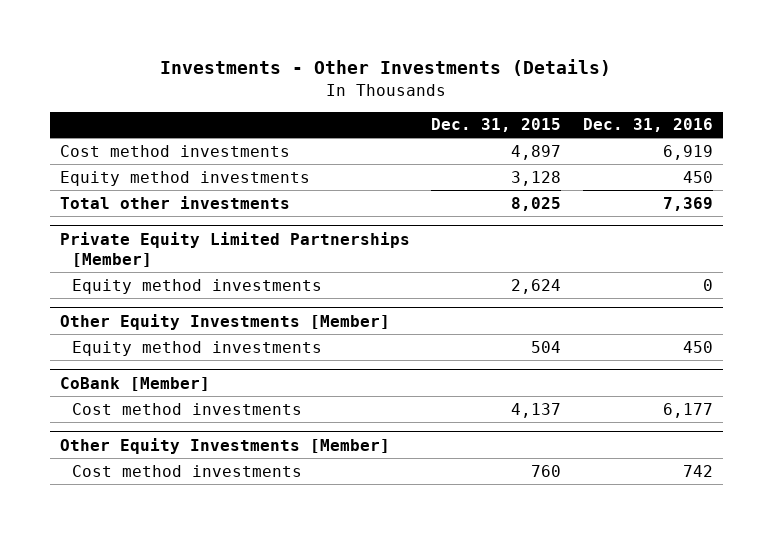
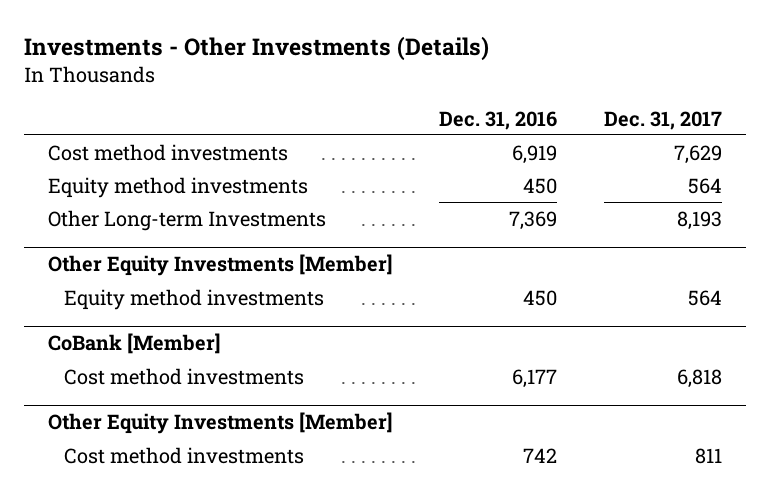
[431,118,562,133] Dec. 31, 2015 -> none
none -> [604,110,723,130] Dec. 31, 2017
[60,231,411,267] Private Equity Limited Partnerships [Member] -> none
[72,278,323,294] Equity method investments -> none
[60,195,291,209] Total other investments -> [47,209,326,231] Other Long-term Investments

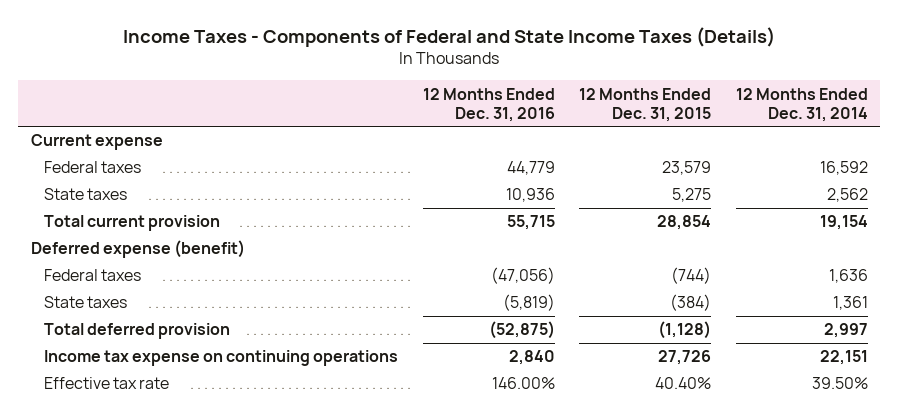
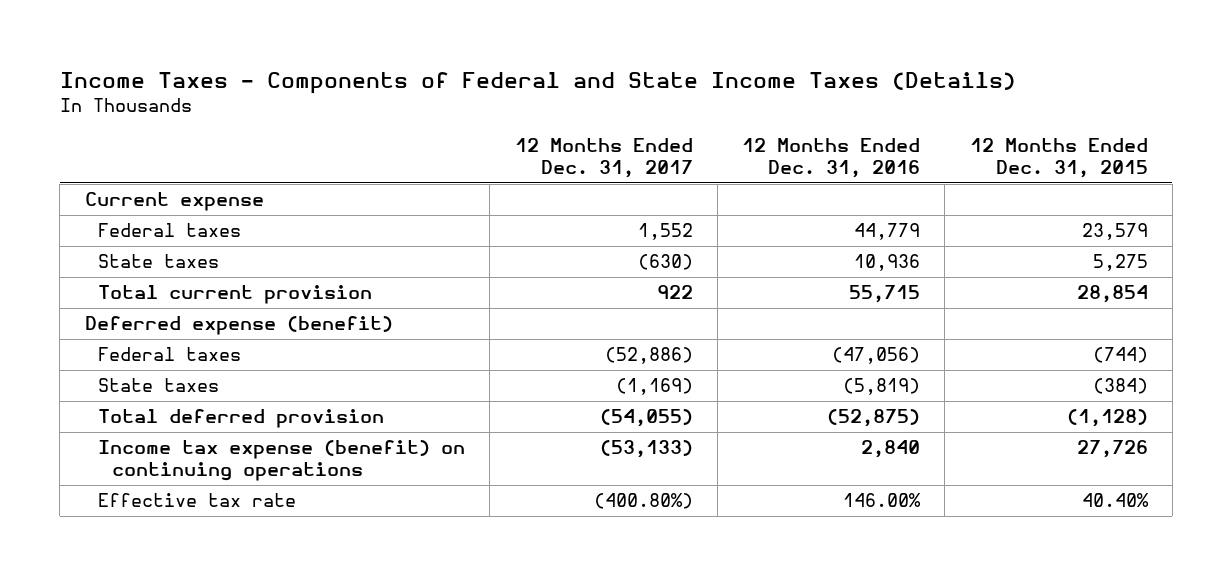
[735,87,868,122] 12 Months Ended Dec. 31, 2014 -> none
none -> [514,137,693,179] 12 Months Ended Dec. 31, 2017
[44,350,399,367] Income tax expense on continuing operations -> [98,440,466,482] Income tax expense (benefit) on continuing operations

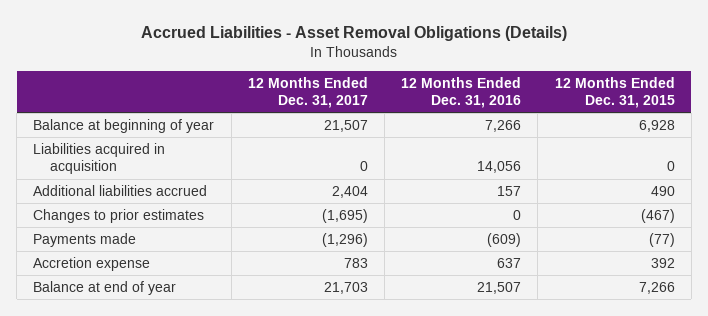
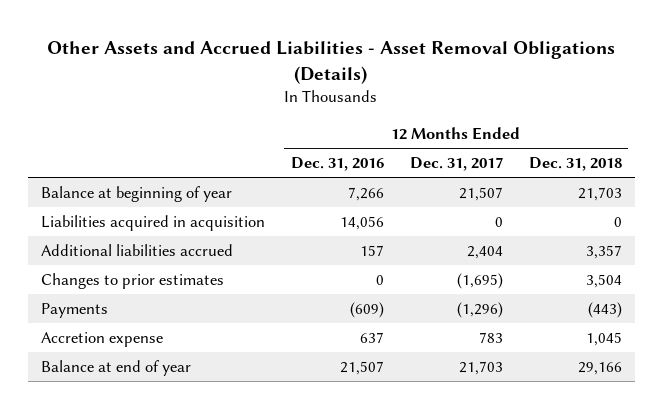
[141,26,568,42] Accrued Liabilities - Asset Removal Obligations (Details) -> [47,41,616,84] Other Assets and Accrued Liabilities - Asset Removal Obligations (Details)
[554,76,675,108] 12 Months Ended Dec. 31, 2015 -> none
none -> [528,157,622,172] Dec. 31, 2018
[33,232,137,247] Payments made -> [41,302,109,318] Payments

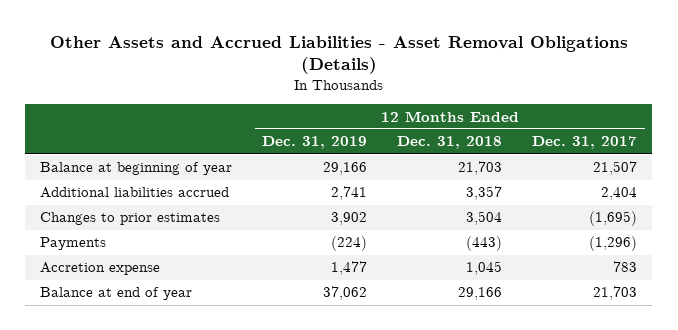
[290,157,384,172] Dec. 31, 2016 -> none
none -> [262,136,368,150] Dec. 31, 2019
[41,214,266,231] Liabilities acquired in acquisition -> none

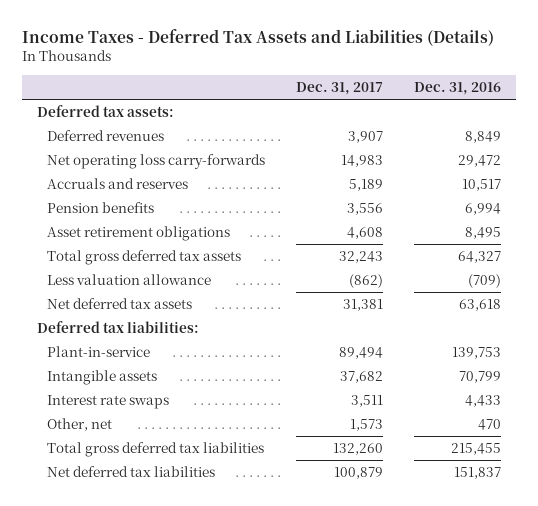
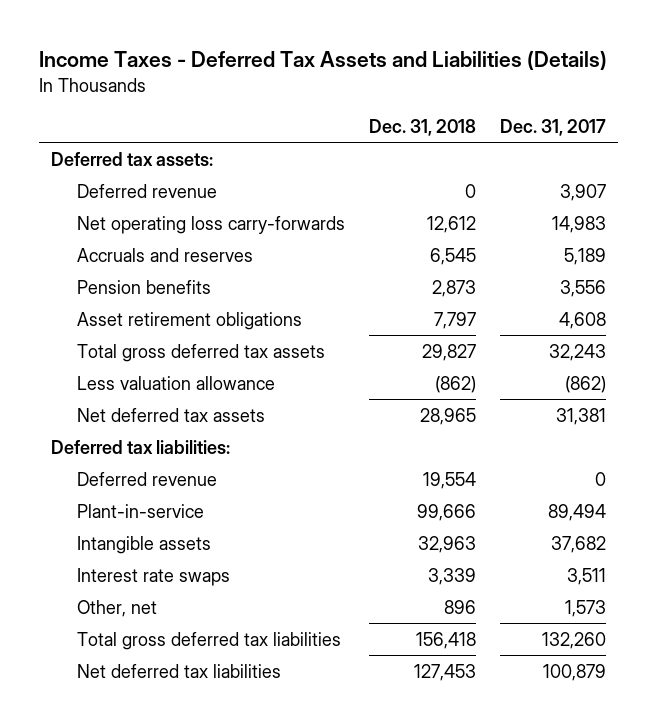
[413,81,501,95] Dec. 31, 2016 -> none
none -> [368,118,476,136] Dec. 31, 2018
[47,130,165,142] Deferred revenues -> [76,183,217,198] Deferred revenue
none -> [76,471,217,486] Deferred revenue

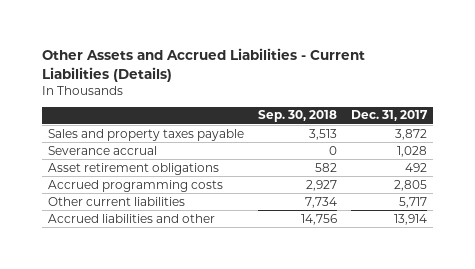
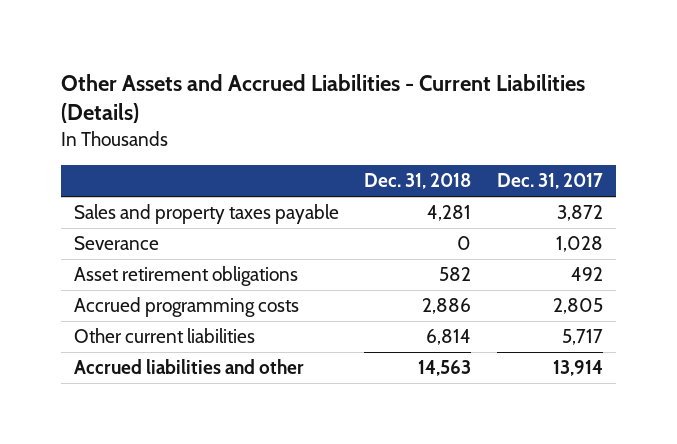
[258,110,338,123] Sep. 30, 2018 -> none
none -> [364,173,472,190] Dec. 31, 2018
[48,145,158,155] Severance accrual -> [73,236,159,251] Severance

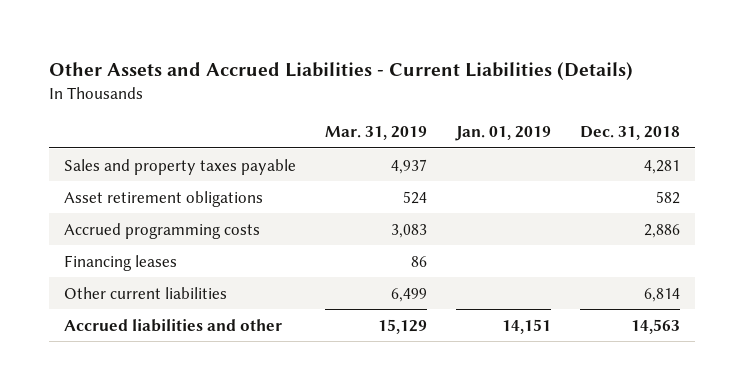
[496,173,603,190] Dec. 31, 2017 -> none
none -> [325,126,428,141] Mar. 31, 2019
none -> [455,126,552,142] Jan. 01, 2019
[73,236,159,251] Severance -> none
none -> [63,254,177,271] Financing leases

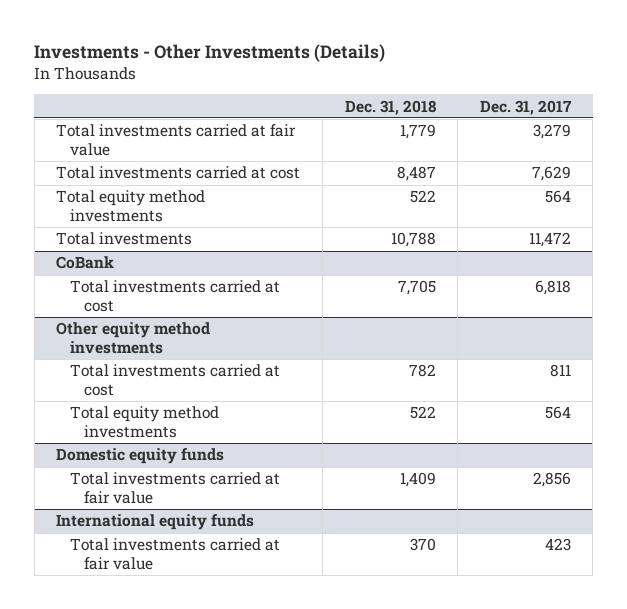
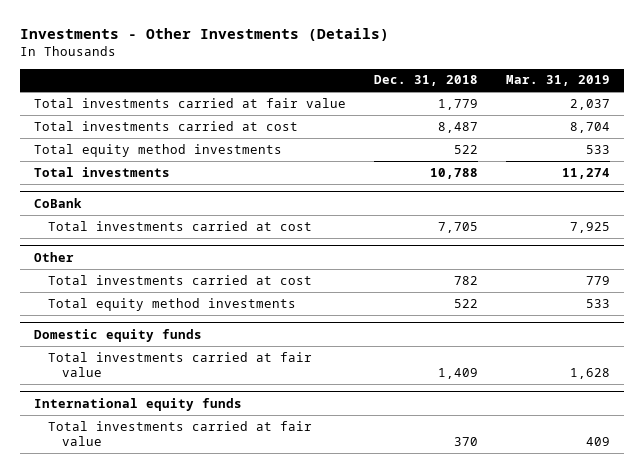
[479,99,572,115] Dec. 31, 2017 -> none
none -> [505,75,610,87] Mar. 31, 2019
[56,322,211,355] Other equity method investments -> [34,251,75,262] Other

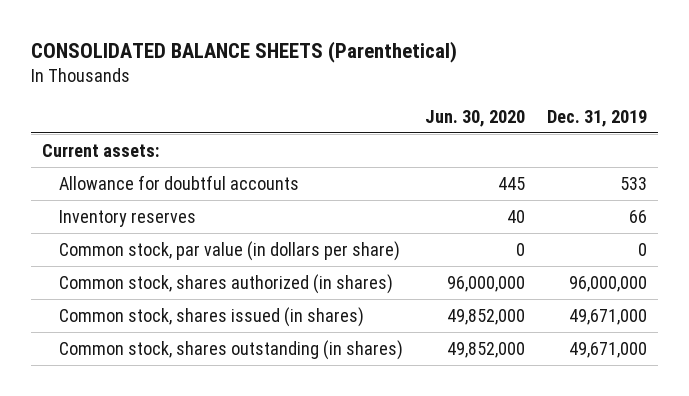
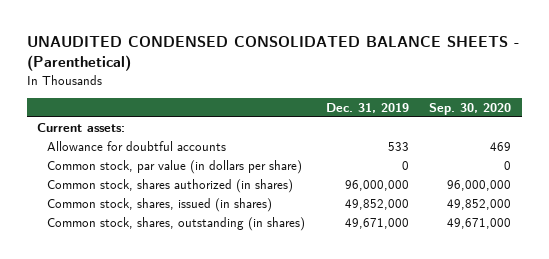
[30,41,457,64] CONSOLIDATED BALANCE SHEETS (Parenthetical) -> [26,35,520,72] UNAUDITED CONDENSED CONSOLIDATED BALANCE SHEETS - (Parenthetical)
[424,109,525,127] Jun. 30, 2020 -> none
none -> [429,102,512,115] Sep. 30, 2020
[58,209,196,227] Inventory reserves -> none
[58,306,364,327] Common stock, shares issued (in shares) -> [47,198,273,213] Common stock, shares, issued (in shares)
[569,308,648,325] 49,671,000 -> [344,199,409,211] 49,852,000
[58,339,403,360] Common stock, shares outstanding (in shares) -> [47,217,306,232] Common stock, shares, outstanding (in shares)

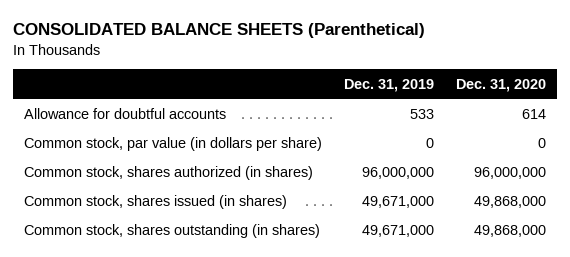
[26,35,520,72] UNAUDITED CONDENSED CONSOLIDATED BALANCE SHEETS - (Parenthetical) -> [12,23,425,39] CONSOLIDATED BALANCE SHEETS (Parenthetical)
[429,102,512,115] Sep. 30, 2020 -> none
none -> [455,78,546,92] Dec. 31, 2020
[37,123,126,133] Current assets: -> none
[47,198,273,213] Common stock, shares, issued (in shares) -> [23,194,287,209] Common stock, shares issued (in shares)
[344,199,409,211] 49,852,000 -> [361,195,434,208] 49,671,000
[47,217,306,232] Common stock, shares, outstanding (in shares) -> [23,223,320,238] Common stock, shares outstanding (in shares)

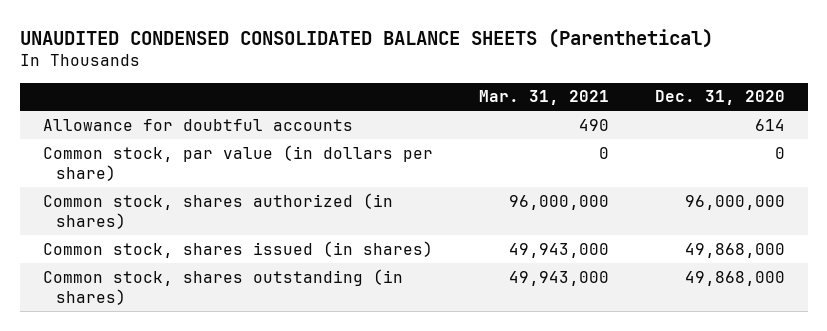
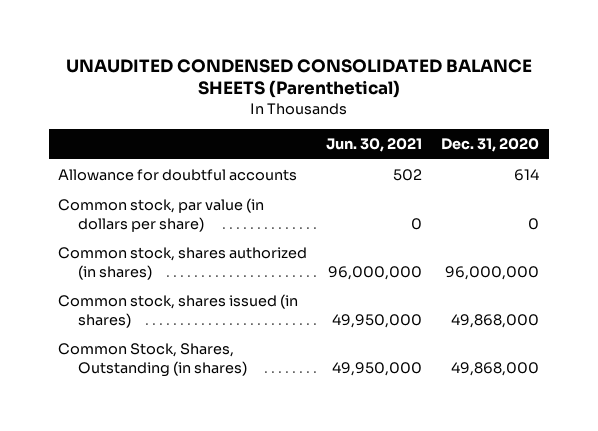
[478,90,609,106] Mar. 31, 2021 -> none
none -> [326,138,423,153] Jun. 30, 2021
[42,268,403,306] Common stock, shares outstanding (in shares) -> [58,343,248,377] Common Stock, Shares, Outstanding (in shares)

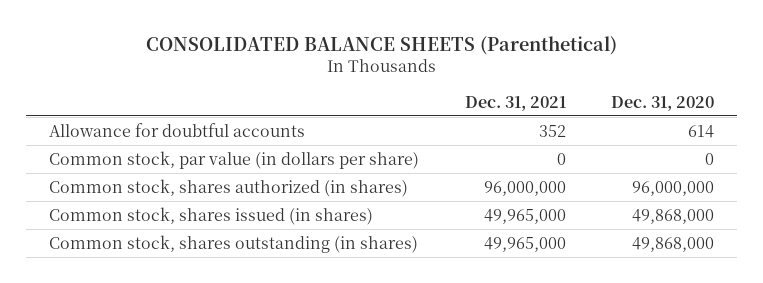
[65,58,532,99] UNAUDITED CONDENSED CONSOLIDATED BALANCE SHEETS (Parenthetical) -> [145,35,617,55] CONSOLIDATED BALANCE SHEETS (Parenthetical)
[326,138,423,153] Jun. 30, 2021 -> none
none -> [464,95,566,111] Dec. 31, 2021
[58,343,248,377] Common Stock, Shares, Outstanding (in shares) -> [48,234,418,253] Common stock, shares outstanding (in shares)

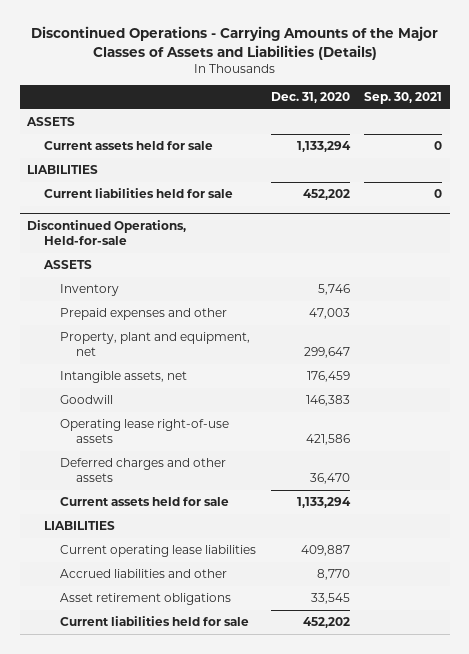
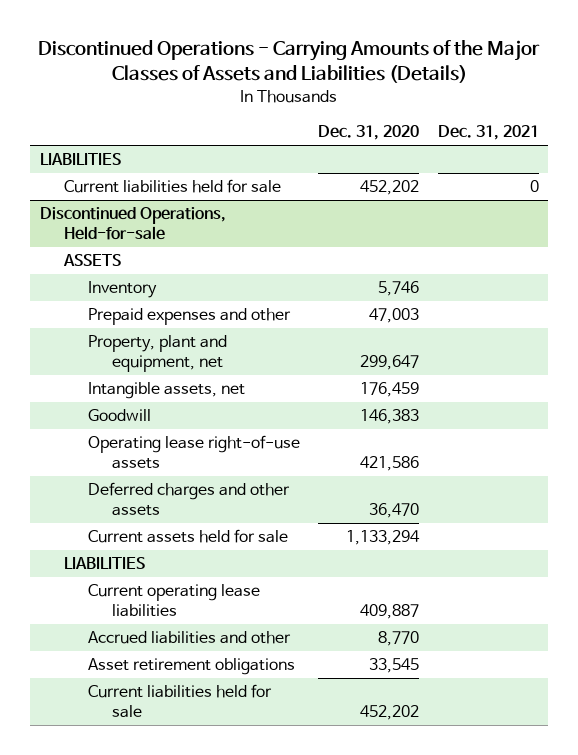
[364,92,443,105] Sep. 30, 2021 -> none
none -> [437,125,539,141] Dec. 31, 2021
[26,117,76,127] ASSETS -> none
[43,141,213,151] Current assets held for sale -> none

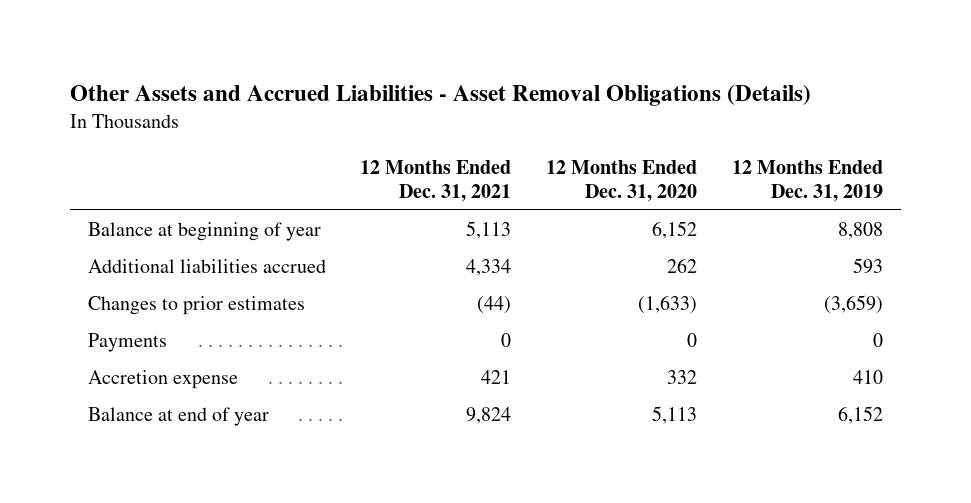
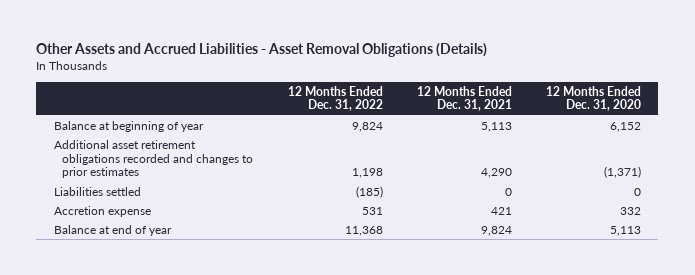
[732,159,884,202] 12 Months Ended Dec. 31, 2019 -> none
none -> [287,85,383,112] 12 Months Ended Dec. 31, 2022
[87,259,326,274] Additional liabilities accrued -> none
[87,296,305,316] Changes to prior estimates -> [53,139,254,179] Additional asset retirement obligations recorded and changes to prior estimates
[477,296,512,315] (44) -> [480,168,512,179] 4,290
[638,295,698,315] (1,633) -> [604,166,642,179] (1,371)
[87,333,167,353] Payments -> [53,186,141,196] Liabilities settled

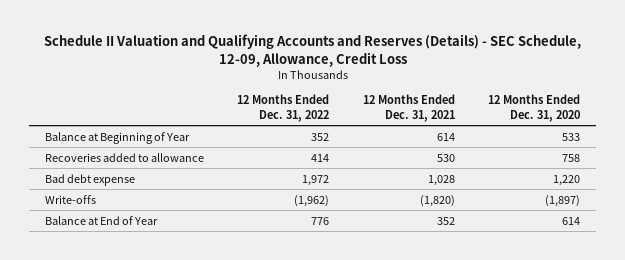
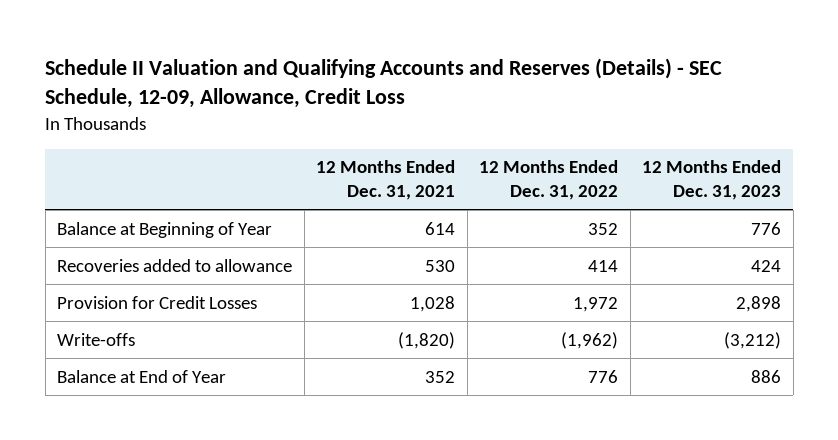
[487,94,580,122] 12 Months Ended Dec. 31, 2020 -> none
none -> [642,160,782,200] 12 Months Ended Dec. 31, 2023
[45,173,136,186] Bad debt expense -> [57,295,258,309] Provision for Credit Losses

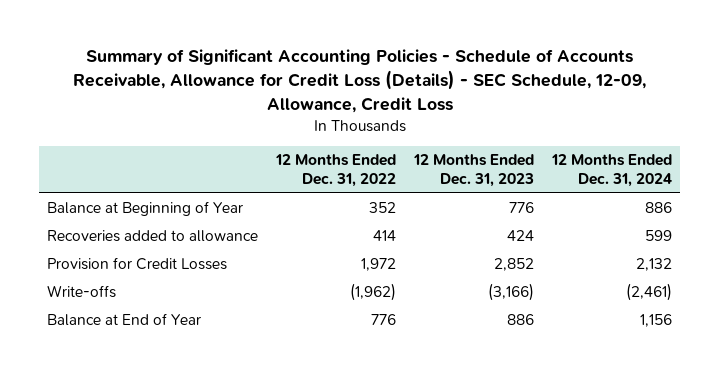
[45,57,723,109] Schedule II Valuation and Qualifying Accounts and Reserves (Details) - SEC Schedule, 12-09, Allowance, Credit Loss -> [72,49,646,114] Summary of Significant Accounting Policies - Schedule of Accounts Receivable, Allowance for Credit Loss (Details) - SEC Schedule, 12-09, Allowance, Credit Loss
[316,160,456,200] 12 Months Ended Dec. 31, 2021 -> none
none -> [550,154,672,188] 12 Months Ended Dec. 31, 2024
[736,295,782,312] 2,898 -> [493,258,534,272] 2,852
[724,331,782,349] (3,212) -> [487,283,534,302] (3,166)

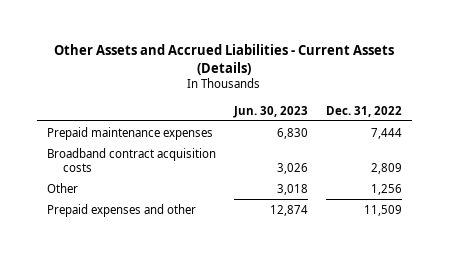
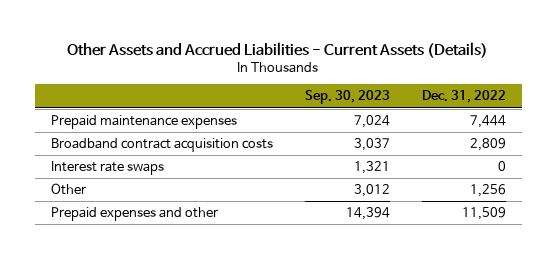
[232,105,308,118] Jun. 30, 2023 -> none
none -> [304,90,390,105] Sep. 30, 2023
none -> [50,161,164,176] Interest rate swaps

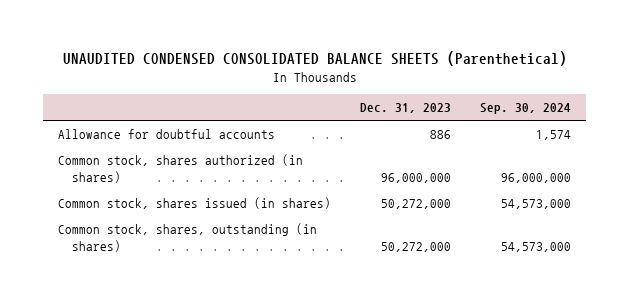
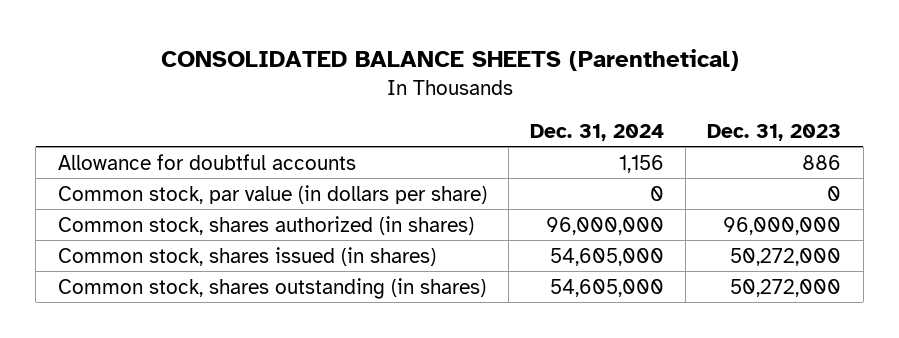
[62,51,567,67] UNAUDITED CONDENSED CONSOLIDATED BALANCE SHEETS (Parenthetical) -> [160,49,739,72] CONSOLIDATED BALANCE SHEETS (Parenthetical)
[480,103,572,115] Sep. 30, 2024 -> none
none -> [530,123,665,141] Dec. 31, 2024
none -> [57,184,487,204] Common stock, par value (in dollars per share)
[57,223,317,253] Common stock, shares, outstanding (in shares) -> [57,277,486,299] Common stock, shares outstanding (in shares)

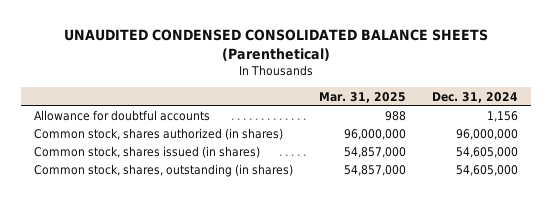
[160,49,739,72] CONSOLIDATED BALANCE SHEETS (Parenthetical) -> [64,29,489,61] UNAUDITED CONDENSED CONSOLIDATED BALANCE SHEETS (Parenthetical)
[707,123,842,141] Dec. 31, 2023 -> none
none -> [319,91,407,103] Mar. 31, 2025
[57,184,487,204] Common stock, par value (in dollars per share) -> none
[57,277,486,299] Common stock, shares outstanding (in shares) -> [34,163,294,177] Common stock, shares, outstanding (in shares)

